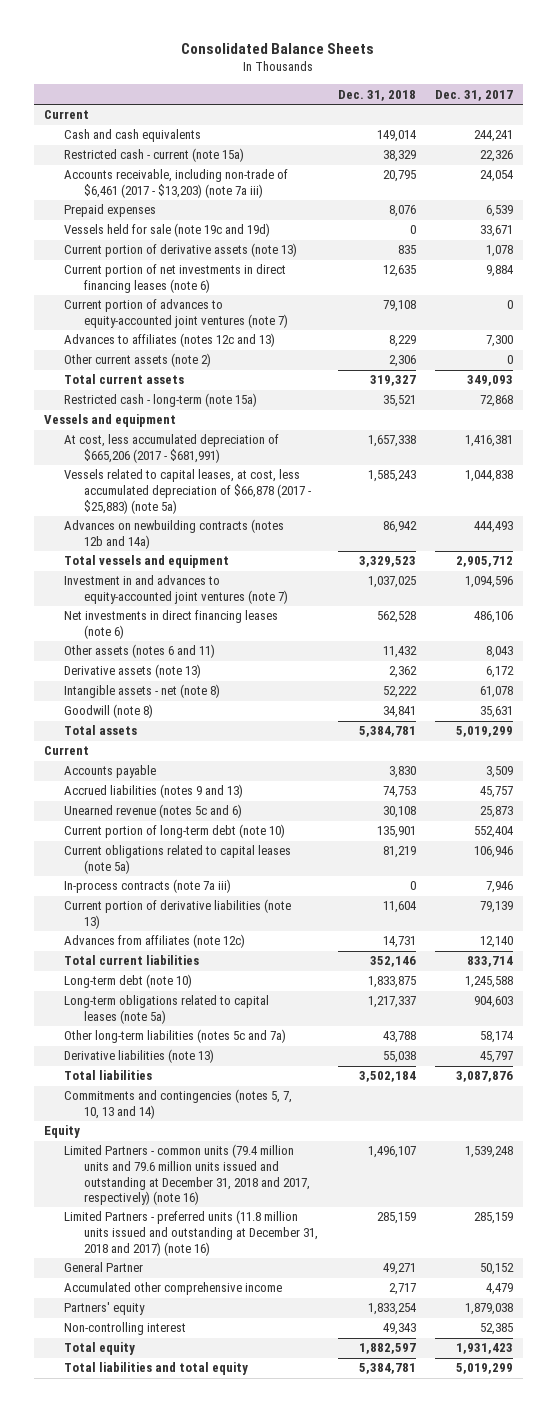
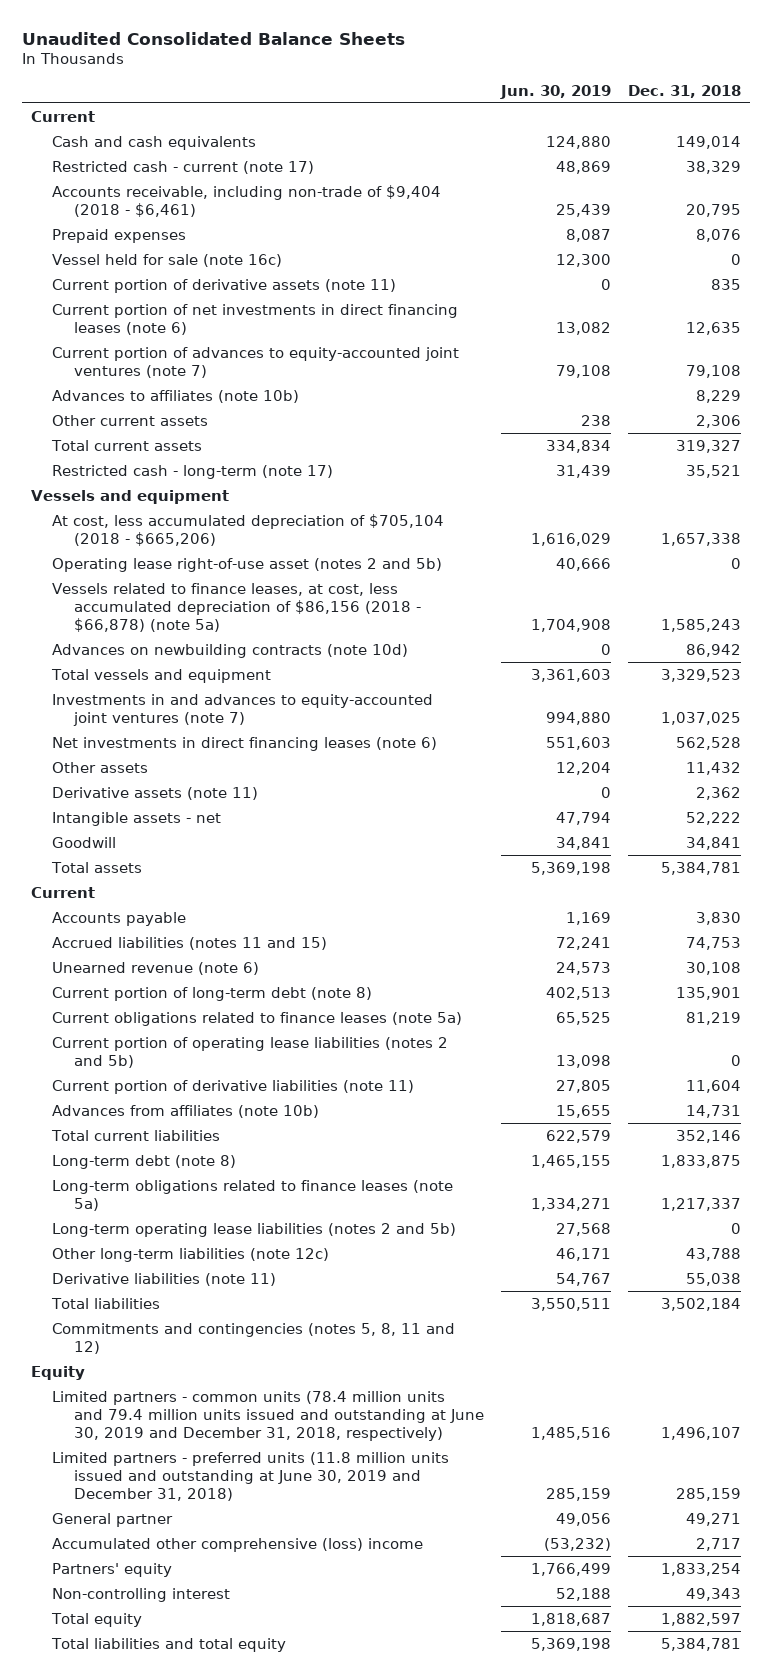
[181,42,375,54] Consolidated Balance Sheets -> [22,31,406,45] Unaudited Consolidated Balance Sheets
[435,89,514,101] Dec. 31, 2017 -> none
none -> [499,84,611,99] Jun. 30, 2019
[63,148,244,163] Restricted cash - current (note 15a) -> [52,160,315,174] Restricted cash - current (note 17)
[63,169,288,199] Accounts receivable, including non-trade of $6,461 (2017 - $13,203) (note 7a iii) -> [52,184,442,217] Accounts receivable, including non-trade of $9,404 (2018 - $6,461)
[63,223,270,238] Vessels held for sale (note 19c and 19d) -> [52,253,283,267] Vessel held for sale (note 16c)
[63,243,297,258] Current portion of derivative assets (note 13) -> [52,278,397,293] Current portion of derivative assets (note 11)
[63,333,275,348] Advances to affiliates (notes 12c and 13) -> [52,389,300,403] Advances to affiliates (note 10b)
[63,353,211,368] Other current assets (note 2) -> [52,414,209,426] Other current assets
[63,393,257,408] Restricted cash - long-term (note 15a) -> [52,464,334,479] Restricted cash - long-term (note 17)
[63,434,279,464] At cost, less accumulated depreciation of $665,206 (2017 - $681,991) -> [52,513,445,546] At cost, less accumulated depreciation of $705,104 (2018 - $665,206)
none -> [52,557,443,572] Operating lease right-of-use asset (notes 2 and 5b)
[63,469,311,514] Vessels related to capital leases, at cost, less accumulated depreciation of $66,878 (2017 - $25,883) (note 5a) -> [52,582,421,632] Vessels related to finance leases, at cost, less accumulated depreciation of $86,156 (2018 - $66,878) (note 5a)
[63,519,284,550] Advances on newbuilding contracts (notes 12b and 14a) -> [52,643,409,658] Advances on newbuilding contracts (note 10d)
[63,575,288,605] Investment in and advances to equity-accounted joint ventures (note 7) -> [52,693,434,726] Investments in and advances to equity-accounted joint ventures (note 7)
[63,644,215,659] Other assets (notes 6 and 11) -> [52,761,149,773] Other assets
[63,664,201,679] Derivative assets (note 13) -> [52,786,259,800] Derivative assets (note 11)
[63,684,220,699] Intangible assets - net (note 8) -> [52,811,222,826] Intangible assets - net
[63,704,153,719] Goodwill (note 8) -> [52,836,117,848] Goodwill
[63,879,231,894] In-process contracts (note 7a iii) -> none
[63,784,243,799] Accrued liabilities (notes 9 and 13) -> [52,936,328,950] Accrued liabilities (notes 11 and 15)
[63,804,242,819] Unearned revenue (notes 5c and 6) -> [52,961,260,975] Unearned revenue (note 6)
[63,824,285,839] Current portion of long-term debt (note 10) -> [52,986,373,1001] Current portion of long-term debt (note 8)
[63,845,291,875] Current obligations related to capital leases (note 5a) -> [52,1011,463,1026] Current obligations related to finance leases (note 5a)
none -> [52,1036,449,1068] Current portion of operating lease liabilities (notes 2 and 5b)
[63,899,291,930] Current portion of derivative liabilities (note 13) -> [52,1079,415,1094] Current portion of derivative liabilities (note 11)
[63,934,245,949] Advances from affiliates (note 12c) -> [52,1104,320,1118] Advances from affiliates (note 10b)
[63,974,192,989] Long-term debt (note 10) -> [52,1154,237,1169] Long-term debt (note 8)
[63,995,269,1025] Long-term obligations related to capital leases (note 5a) -> [52,1179,454,1211] Long-term obligations related to finance leases (note 5a)
none -> [52,1222,457,1237] Long-term operating lease liabilities (notes 2 and 5b)
[63,1029,286,1044] Other long-term liabilities (notes 5c and 7a) -> [52,1247,330,1262] Other long-term liabilities (note 12c)
[63,1049,214,1064] Derivative liabilities (note 13) -> [52,1272,277,1286] Derivative liabilities (note 11)
[63,1089,292,1120] Commitments and contingencies (notes 5, 7, 10, 13 and 14) -> [52,1322,456,1354] Commitments and contingencies (notes 5, 8, 11 and 12)
[63,1144,310,1206] Limited Partners - common units (79.4 million units and 79.6 million units issued and outstanding at December 31, 2018 and 2017, respectively) (note 16) -> [52,1390,484,1441] Limited partners - common units (78.4 million units and 79.4 million units issued and outstanding at June 30, 2019 and December 31, 2018, respectively)
[63,1210,318,1256] Limited Partners - preferred units (11.8 million units issued and outstanding at December 31, 2018 and 2017) (note 16) -> [52,1451,450,1501] Limited partners - preferred units (11.8 million units issued and outstanding at June 30, 2019 and December 31, 2018)
[63,1262,143,1273] General Partner -> [52,1512,174,1527] General partner
[63,1282,282,1296] Accumulated other comprehensive income -> [52,1537,424,1552] Accumulated other comprehensive (loss) income

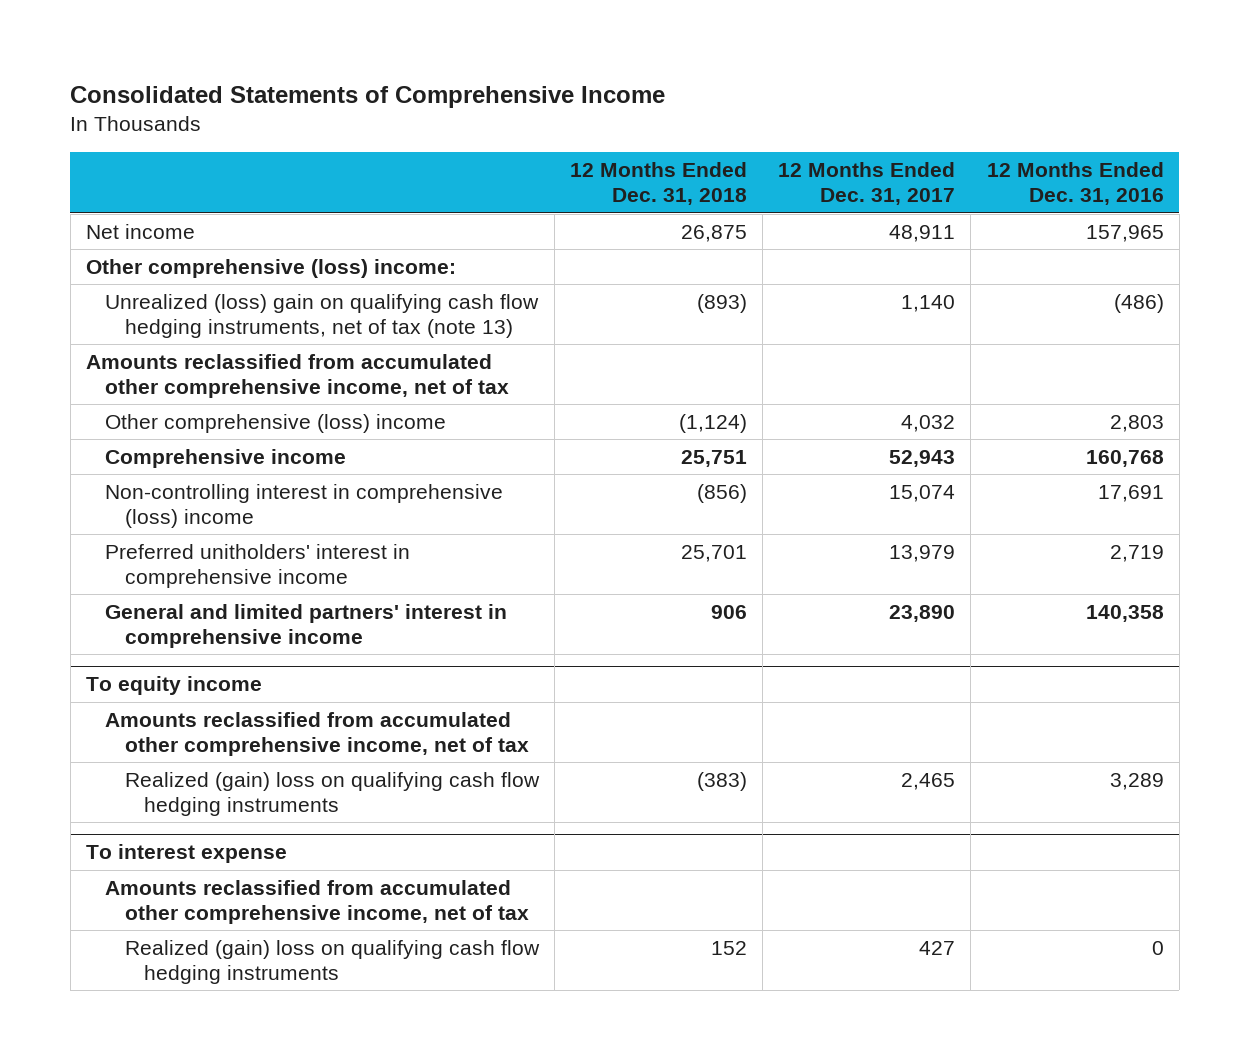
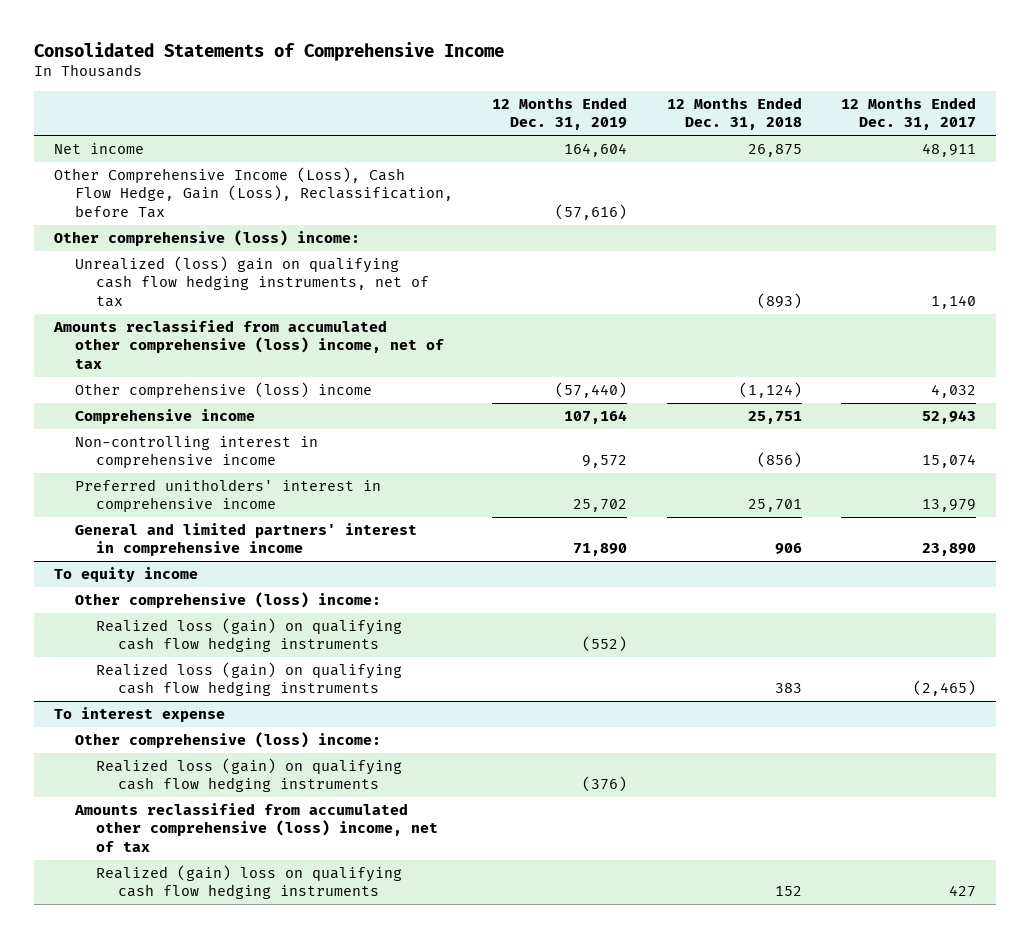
[986,162,1164,206] 12 Months Ended Dec. 31, 2016 -> none
none -> [492,96,628,131] 12 Months Ended Dec. 31, 2019
none -> [53,166,453,218] Other Comprehensive Income (Loss), Cash Flow Hedge, Gain (Loss), Reclassification, before Tax
[105,293,540,339] Unrealized (loss) gain on qualifying cash flow hedging instruments, net of tax (note 13) -> [74,255,430,307] Unrealized (loss) gain on qualifying cash flow hedging instruments, net of tax
[86,353,510,399] Amounts reclassified from accumulated other comprehensive income, net of tax -> [52,319,444,369] Amounts reclassified from accumulated other comprehensive (loss) income, net of tax
[105,483,504,529] Non-controlling interest in comprehensive (loss) income -> [74,435,318,469] Non-controlling interest in comprehensive income
[105,711,529,757] Amounts reclassified from accumulated other comprehensive income, net of tax -> none
none -> [74,591,381,608] Other comprehensive (loss) income:
none -> [96,617,403,653] Realized loss (gain) on qualifying cash flow hedging instruments
[124,771,540,817] Realized (gain) loss on qualifying cash flow hedging instruments -> [96,661,403,697] Realized loss (gain) on qualifying cash flow hedging instruments
[696,771,747,791] (383) -> [774,683,802,694] 383
[901,772,956,790] 2,465 -> [913,680,977,697] (2,465)
none -> [74,731,381,748] Other comprehensive (loss) income:
none -> [96,757,403,793] Realized loss (gain) on qualifying cash flow hedging instruments
[105,879,529,925] Amounts reclassified from accumulated other comprehensive income, net of tax -> [73,802,439,852] Amounts reclassified from accumulated other comprehensive (loss) income, net of tax

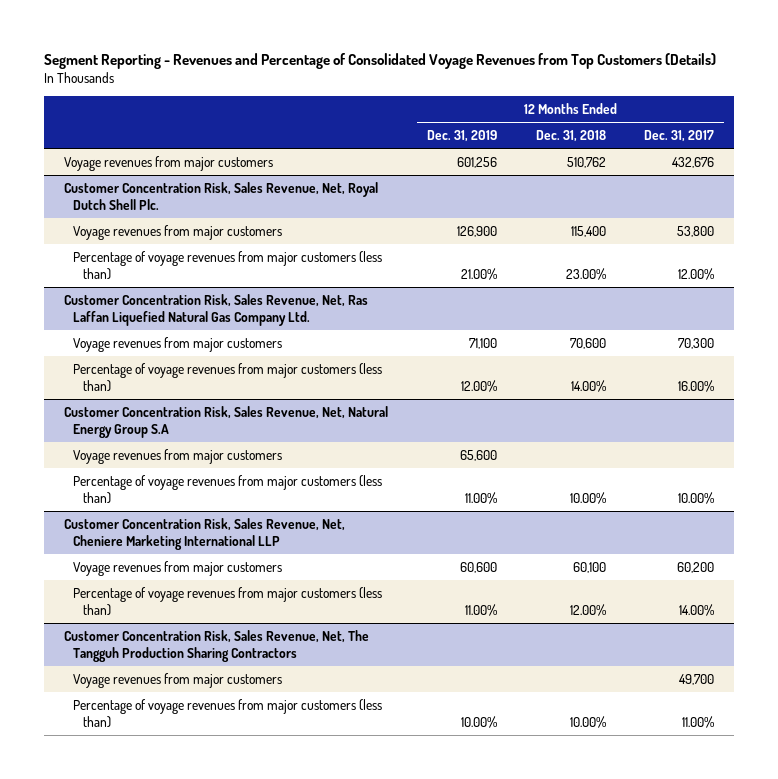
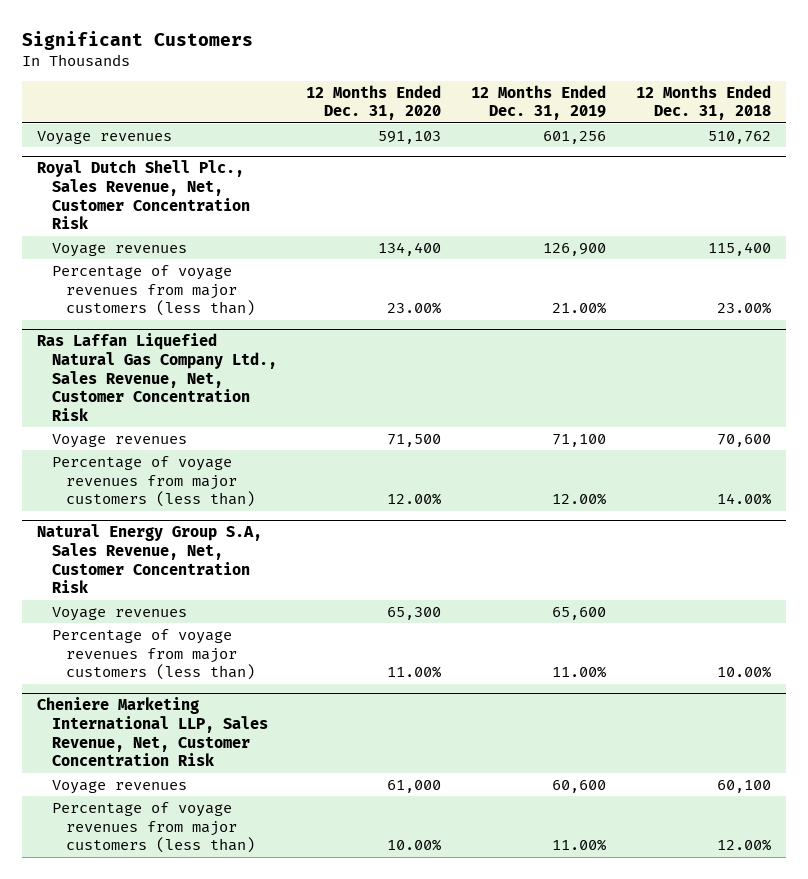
[44,52,717,69] Segment Reporting - Revenues and Percentage of Consolidated Voyage Revenues from Top Customers (Details) -> [22,30,254,50] Significant Customers
[644,129,715,142] Dec. 31, 2017 -> none
none -> [306,84,442,121] 12 Months Ended Dec. 31, 2020
[63,155,273,171] Voyage revenues from major customers -> [37,130,173,145] Voyage revenues
[63,181,378,210] Customer Concentration Risk, Sales Revenue, Net, Royal Dutch Shell Plc. -> [37,160,250,230] Royal Dutch Shell Plc., Sales Revenue, Net, Customer Concentration Risk
[73,224,283,240] Voyage revenues from major customers -> [51,242,187,257] Voyage revenues
[63,293,368,326] Customer Concentration Risk, Sales Revenue, Net, Ras Laffan Liquefied Natural Gas Company Ltd. -> [37,333,277,422] Ras Laffan Liquefied Natural Gas Company Ltd., Sales Revenue, Net, Customer Concentration Risk
[73,336,283,352] Voyage revenues from major customers -> [51,433,187,448] Voyage revenues
[63,405,388,438] Customer Concentration Risk, Sales Revenue, Net, Natural Energy Group S.A -> [37,524,263,594] Natural Energy Group S.A, Sales Revenue, Net, Customer Concentration Risk
[73,448,283,464] Voyage revenues from major customers -> [51,606,187,621] Voyage revenues
[63,517,345,550] Customer Concentration Risk, Sales Revenue, Net, Cheniere Marketing International LLP -> [37,697,268,767] Cheniere Marketing International LLP, Sales Revenue, Net, Customer Concentration Risk
[73,560,283,576] Voyage revenues from major customers -> [51,779,187,794] Voyage revenues
[63,629,369,662] Customer Concentration Risk, Sales Revenue, Net, The Tangguh Production Sharing Contractors -> none
[73,672,283,688] Voyage revenues from major customers -> none
[73,698,383,728] Percentage of voyage revenues from major customers (less than) -> none

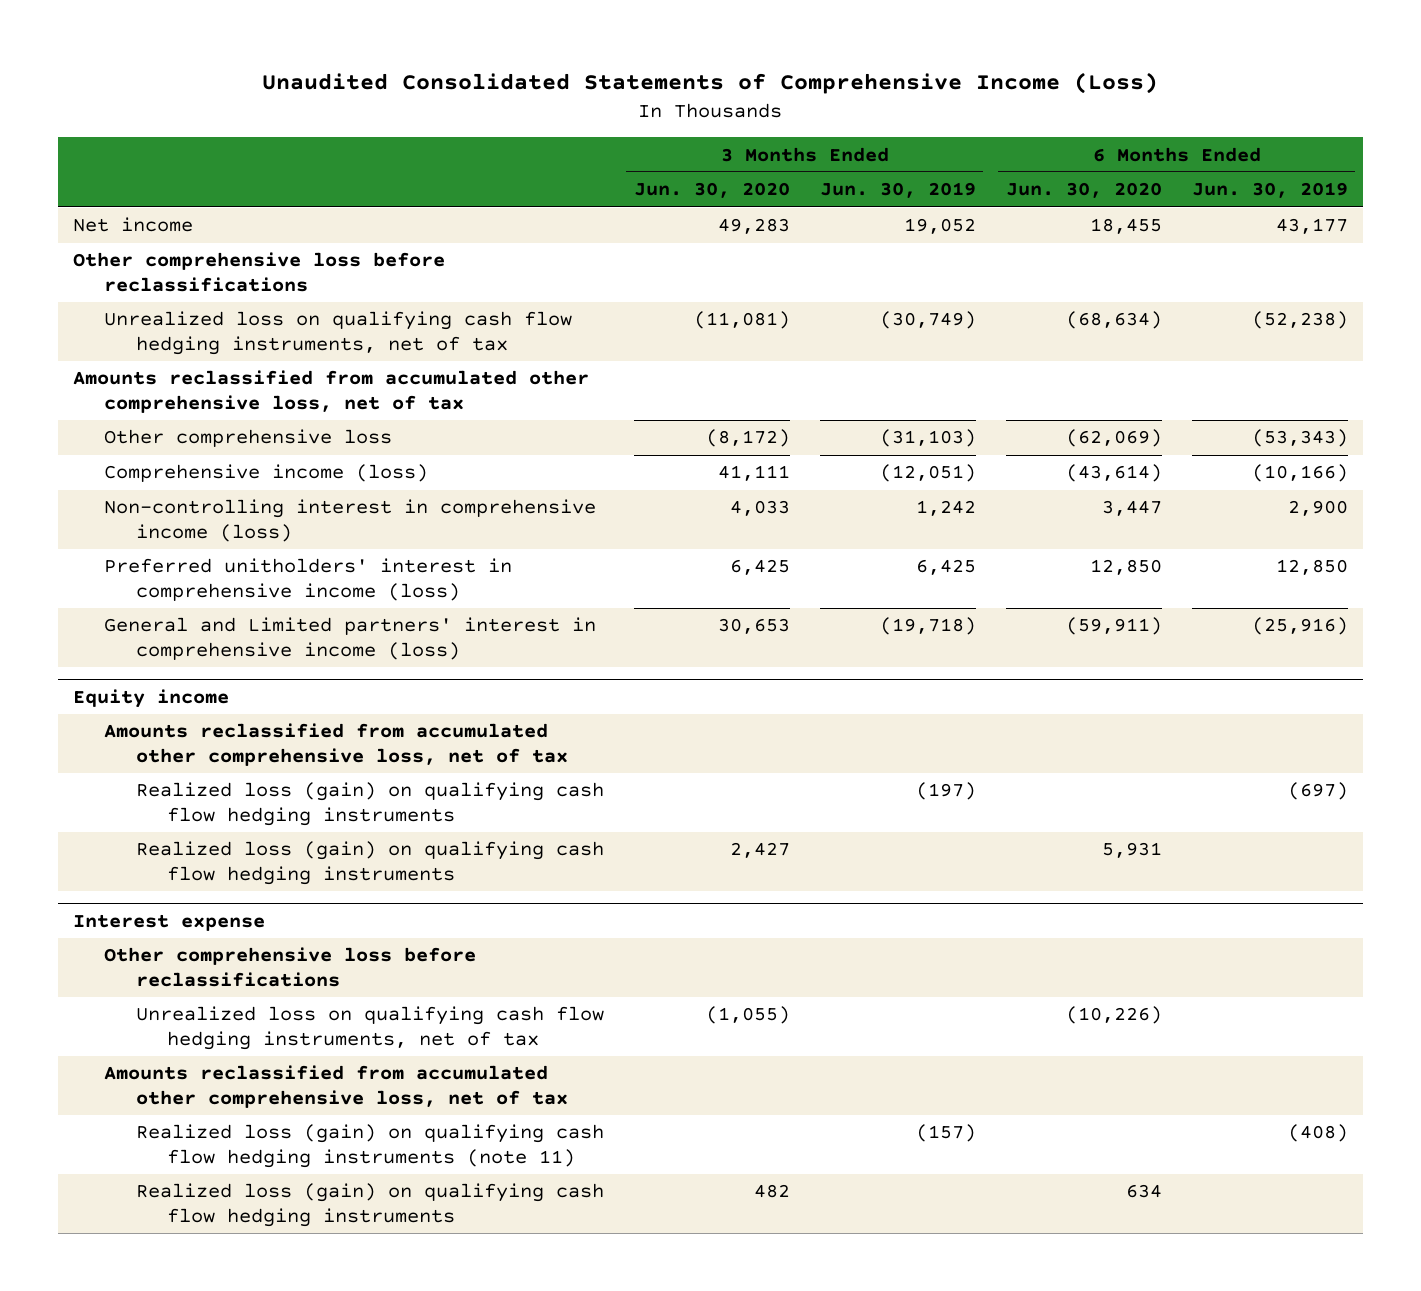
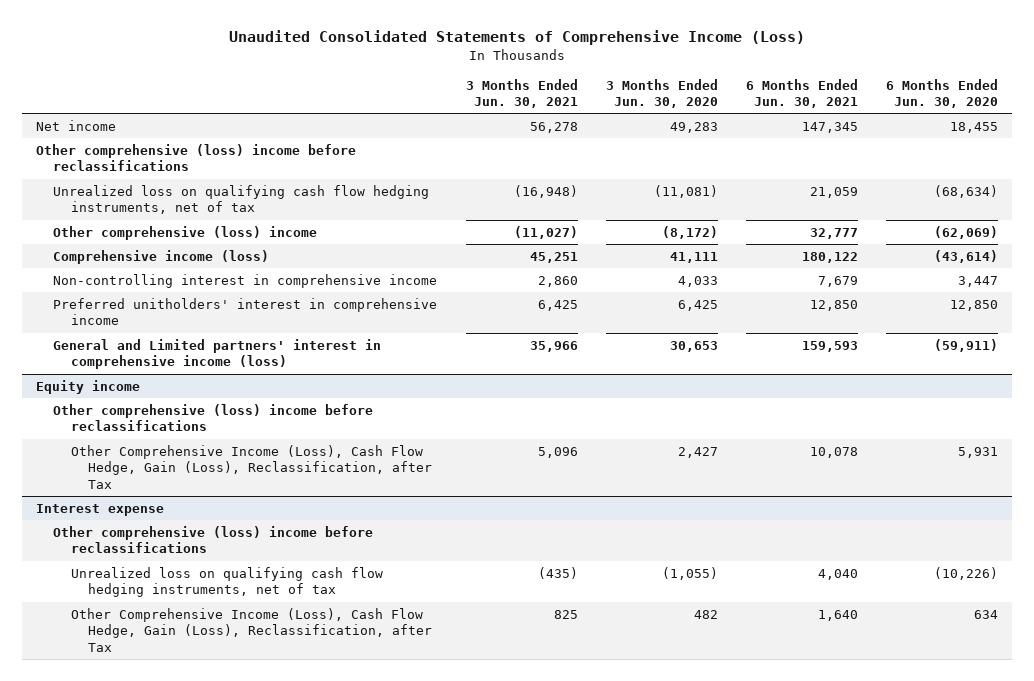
[819,182,976,199] Jun. 30, 2019 -> none
[1191,182,1348,199] Jun. 30, 2019 -> none
none -> [465,78,578,109] 3 Months Ended Jun. 30, 2021
none -> [745,78,858,109] 6 Months Ended Jun. 30, 2021
[72,252,445,292] Other comprehensive loss before reclassifications -> [36,143,357,172] Other comprehensive (loss) income before reclassifications
[72,370,589,413] Amounts reclassified from accumulated other comprehensive loss, net of tax -> none
[104,429,393,448] Other comprehensive loss -> [53,225,318,240] Other comprehensive (loss) income
[104,499,597,542] Non-controlling interest in comprehensive income (loss) -> [53,273,438,288] Non-controlling interest in comprehensive income
[104,558,513,601] Preferred unitholders' interest in comprehensive income (loss) -> [53,297,438,326] Preferred unitholders' interest in comprehensive income
[104,723,568,766] Amounts reclassified from accumulated other comprehensive loss, net of tax -> none
[135,782,604,826] Realized loss (gain) on qualifying cash flow hedging instruments -> none
none -> [53,403,374,432] Other comprehensive (loss) income before reclassifications
[135,841,604,885] Realized loss (gain) on qualifying cash flow hedging instruments -> [70,444,433,489] Other Comprehensive Income (Loss), Cash Flow Hedge, Gain (Loss), Reclassification, after Tax
[104,947,477,987] Other comprehensive loss before reclassifications -> [53,525,374,554] Other comprehensive (loss) income before reclassifications
[104,1065,568,1108] Amounts reclassified from accumulated other comprehensive loss, net of tax -> none
[135,1124,604,1168] Realized loss (gain) on qualifying cash flow hedging instruments (note 11) -> none
[135,1183,604,1227] Realized loss (gain) on qualifying cash flow hedging instruments -> [70,607,433,652] Other Comprehensive Income (Loss), Cash Flow Hedge, Gain (Loss), Reclassification, after Tax

